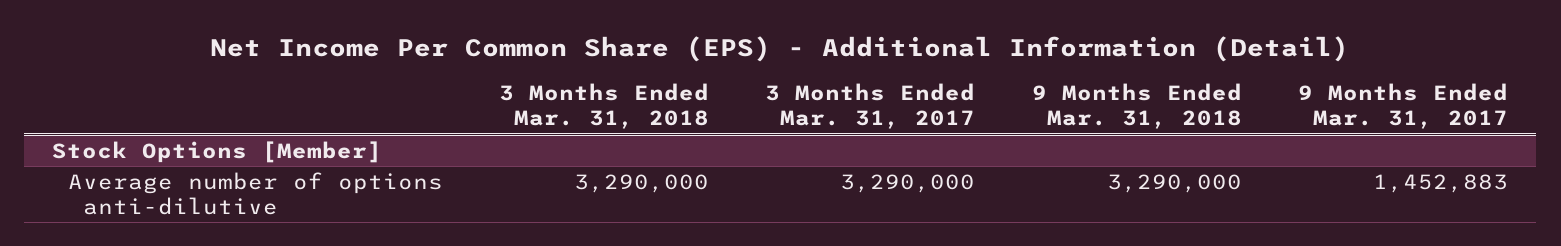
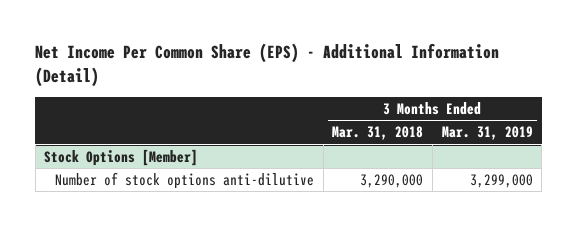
[765,82,976,130] 3 Months Ended Mar. 31, 2017 -> none
[1031,82,1242,130] 9 Months Ended Mar. 31, 2018 -> none
[1298,82,1509,130] 9 Months Ended Mar. 31, 2017 -> none
none -> [441,126,533,141] Mar. 31, 2019
[67,171,443,216] Average number of options anti-dilutive -> [55,171,315,189] Number of stock options anti-dilutive

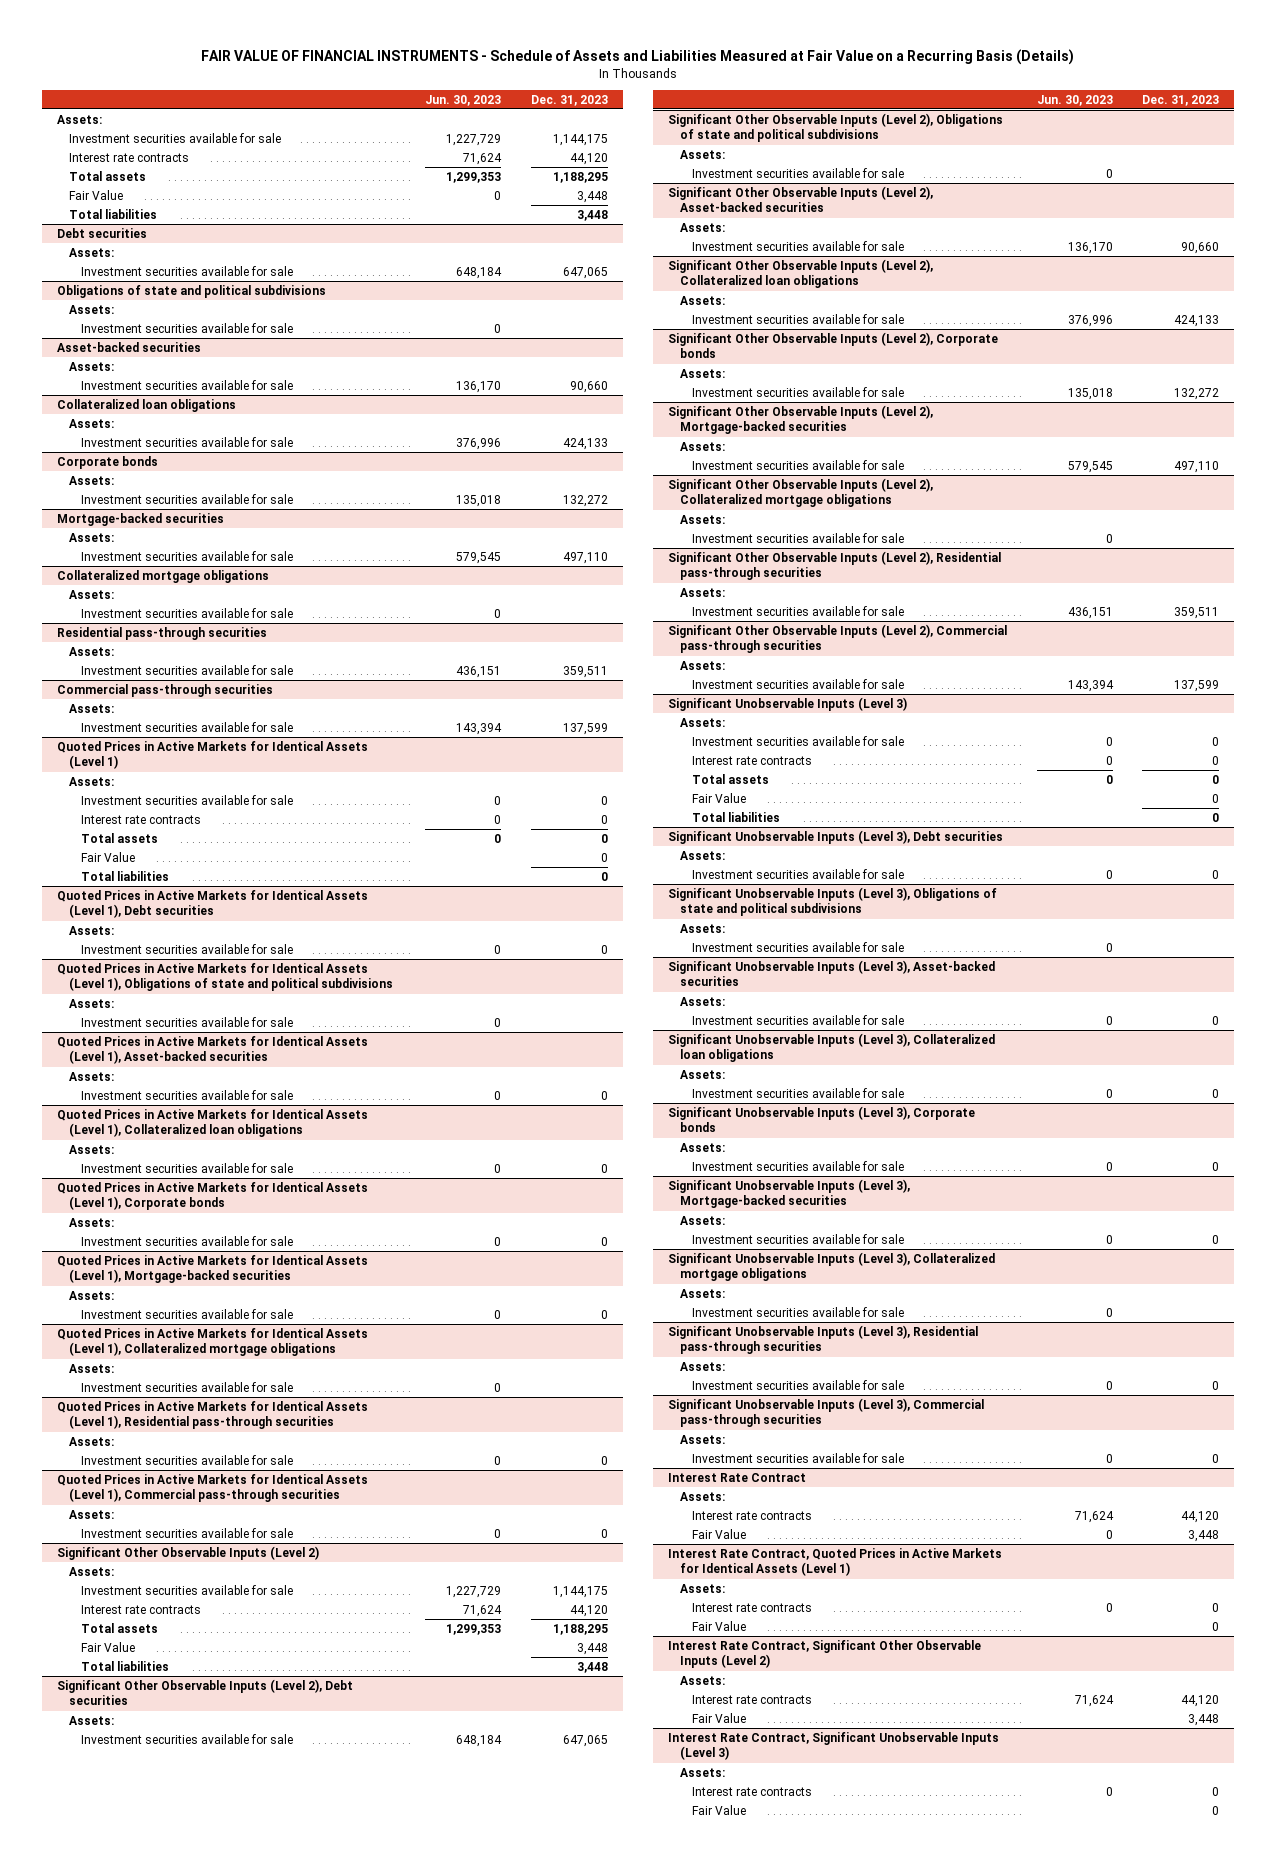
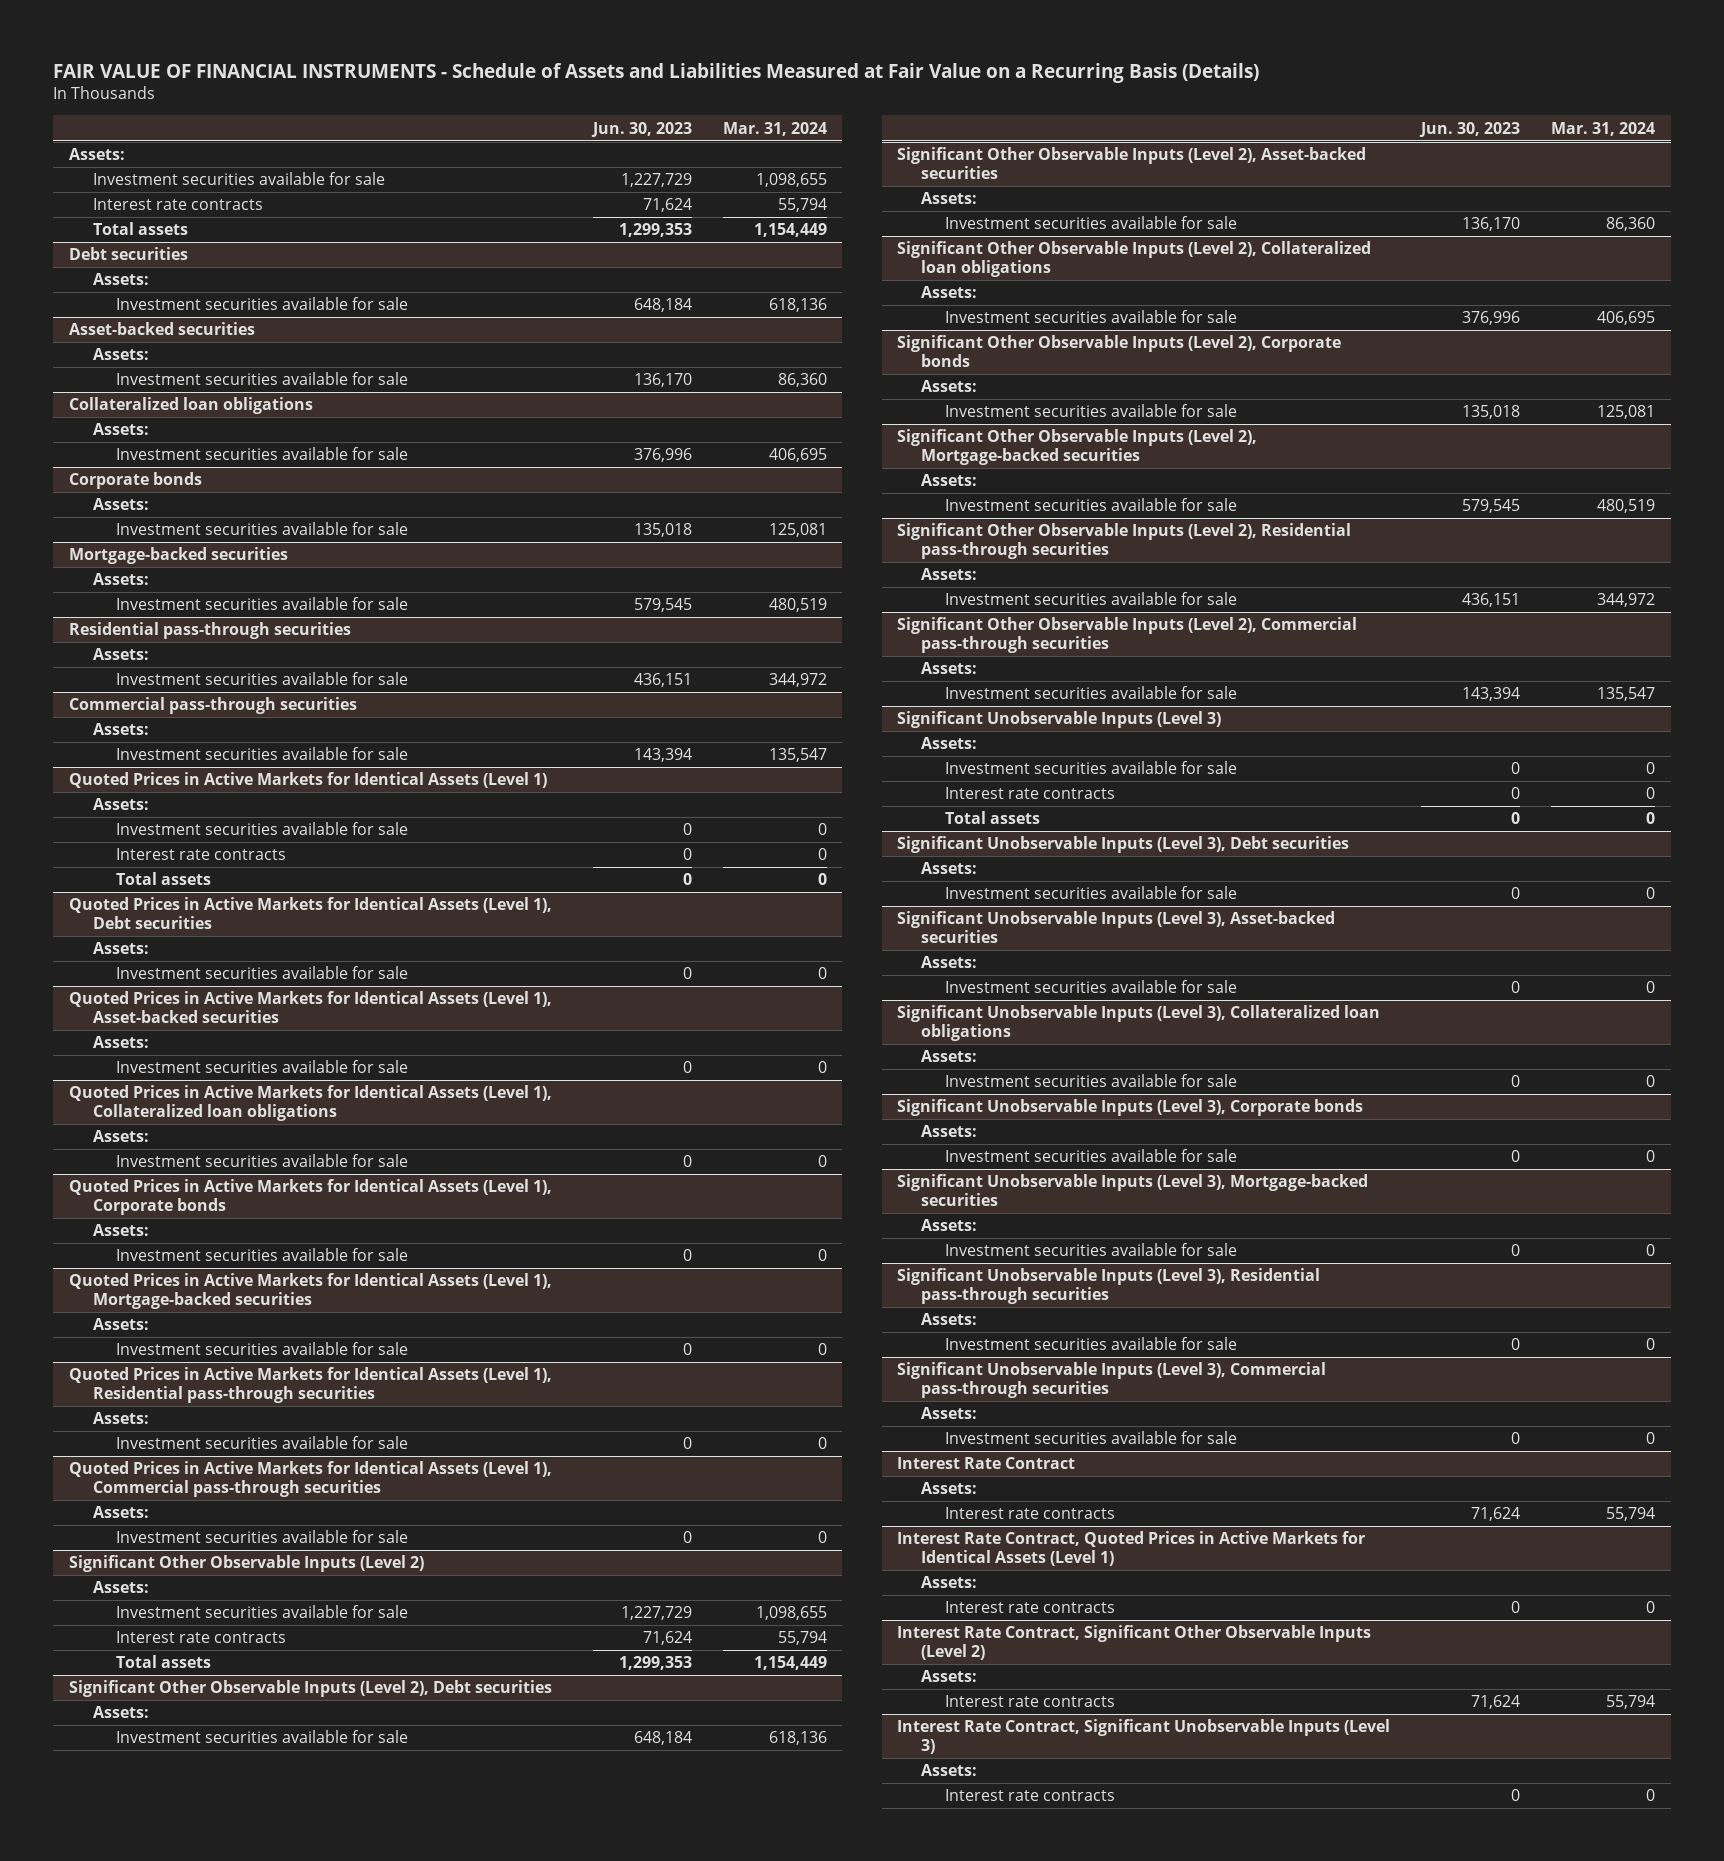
[530,94,608,106] Dec. 31, 2023 -> none
none -> [722,121,827,136] Mar. 31, 2024
[68,189,123,200] Fair Value -> none
[68,208,157,219] Total liabilities -> none
[56,284,326,298] Obligations of state and political subdivisions -> none
[68,304,114,314] Assets: -> none
[80,322,293,333] Investment securities available for sale -> none
[56,569,269,583] Collateralized mortgage obligations -> none
[68,589,114,599] Assets: -> none
[80,607,293,618] Investment securities available for sale -> none
[80,851,135,862] Fair Value -> none
[80,870,169,881] Total liabilities -> none
[56,962,393,992] Quoted Prices in Active Markets for Identical Assets (Level 1), Obligations of state and political subdivisions -> none
[68,998,114,1008] Assets: -> none
[80,1016,293,1027] Investment securities available for sale -> none
[56,1327,368,1357] Quoted Prices in Active Markets for Identical Assets (Level 1), Collateralized mortgage obligations -> none
[68,1363,114,1373] Assets: -> none
[80,1381,293,1392] Investment securities available for sale -> none
[80,1641,135,1652] Fair Value -> none
[80,1660,169,1671] Total liabilities -> none
[668,112,1004,143] Significant Other Observable Inputs (Level 2), Obligations of state and political subdivisions -> none
[679,149,725,159] Assets: -> none
[691,167,904,178] Investment securities available for sale -> none
[668,477,934,508] Significant Other Observable Inputs (Level 2), Collateralized mortgage obligations -> none
[679,514,725,524] Assets: -> none
[691,532,904,543] Investment securities available for sale -> none
[691,792,746,803] Fair Value -> none
[691,811,780,822] Total liabilities -> none
[668,886,998,917] Significant Unobservable Inputs (Level 3), Obligations of state and political subdivisions -> none
[679,923,725,933] Assets: -> none
[691,941,904,952] Investment securities available for sale -> none
[668,1251,996,1282] Significant Unobservable Inputs (Level 3), Collateralized mortgage obligations -> none
[679,1288,725,1298] Assets: -> none
[691,1306,904,1317] Investment securities available for sale -> none
[691,1528,746,1539] Fair Value -> none
[691,1620,746,1631] Fair Value -> none
[691,1712,746,1723] Fair Value -> none
[691,1804,746,1815] Fair Value -> none

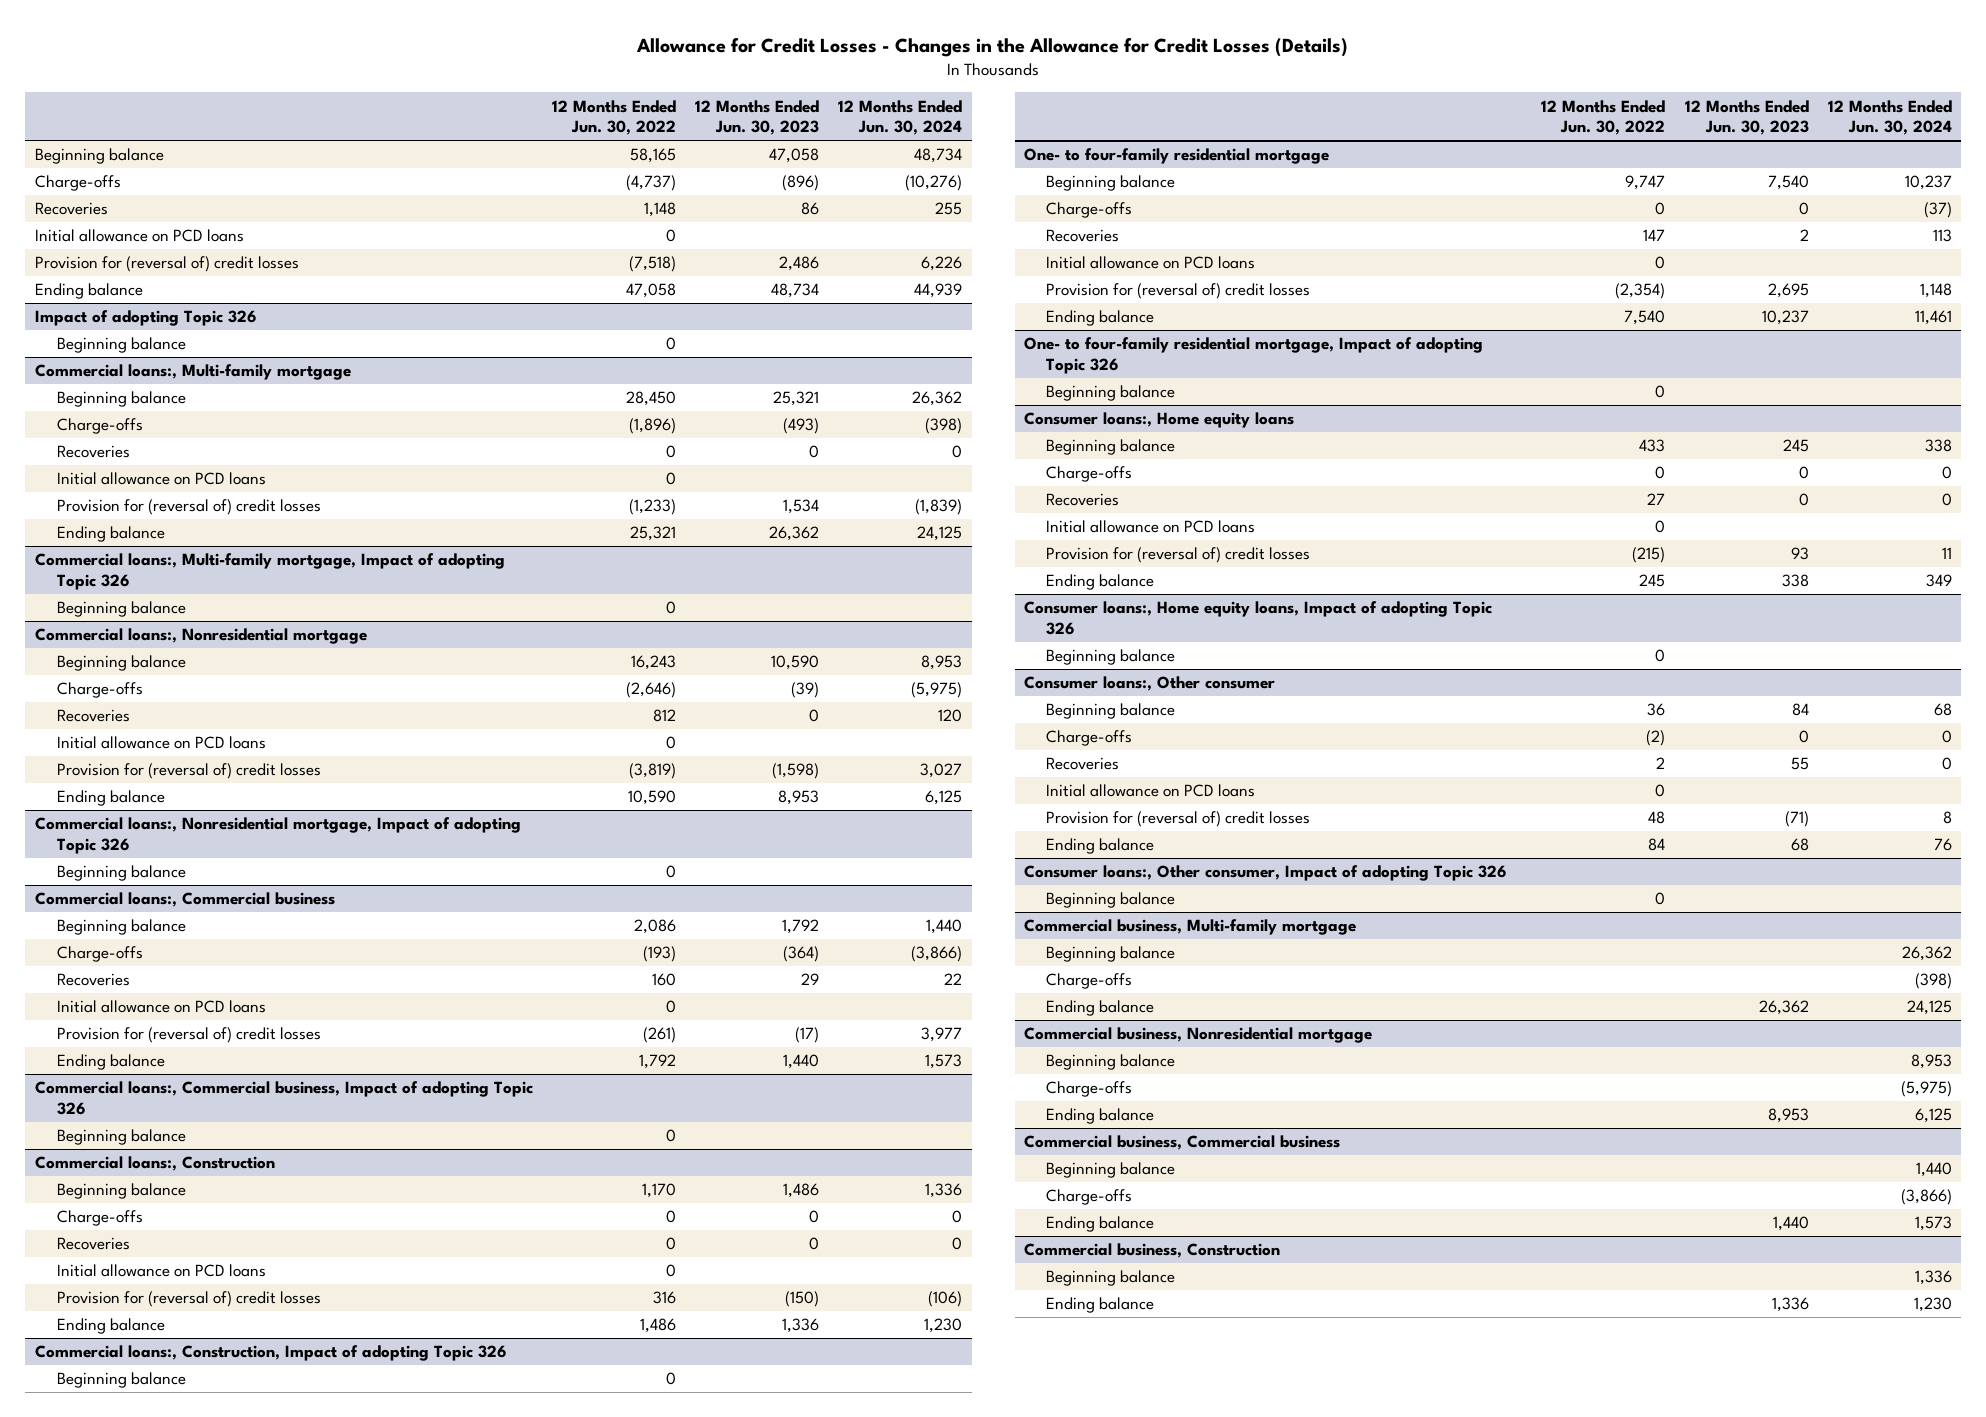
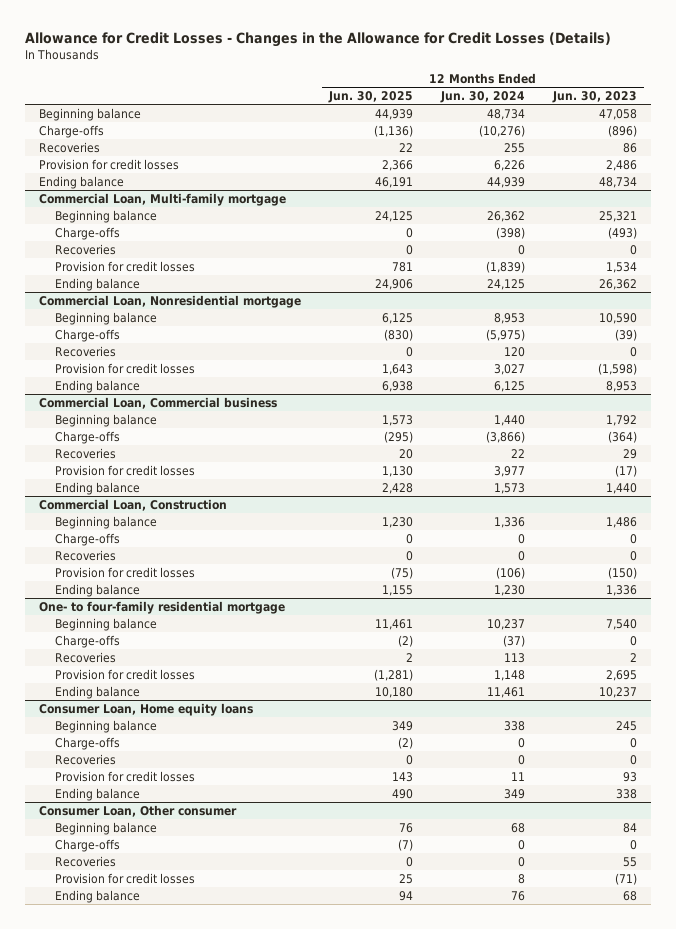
[551,99,676,136] 12 Months Ended Jun. 30, 2022 -> none
none -> [327,91,413,104] Jun. 30, 2025
[34,229,244,243] Initial allowance on PCD loans -> none
[34,256,299,273] Provision for (reversal of) credit losses -> [38,158,179,170] Provision for credit losses
[34,310,257,327] Impact of adopting Topic 326 -> none
[56,337,186,354] Beginning balance -> none
[34,364,351,381] Commercial loans:, Multi-family mortgage -> [38,192,286,206] Commercial Loan, Multi-family mortgage
[56,472,266,486] Initial allowance on PCD loans -> none
[56,499,321,516] Provision for (reversal of) credit losses -> [54,260,195,272] Provision for credit losses
[34,553,505,590] Commercial loans:, Multi-family mortgage, Impact of adopting Topic 326 -> none
[56,601,186,618] Beginning balance -> none
[34,628,367,645] Commercial loans:, Nonresidential mortgage -> [38,294,301,308] Commercial Loan, Nonresidential mortgage
[56,736,266,750] Initial allowance on PCD loans -> none
[56,763,321,780] Provision for (reversal of) credit losses -> [54,362,195,374] Provision for credit losses
[34,817,521,854] Commercial loans:, Nonresidential mortgage, Impact of adopting Topic 326 -> none
[56,865,186,882] Beginning balance -> none
[34,892,335,908] Commercial loans:, Commercial business -> [38,396,277,409] Commercial Loan, Commercial business
[56,1000,266,1014] Initial allowance on PCD loans -> none
[56,1027,321,1044] Provision for (reversal of) credit losses -> [54,464,195,476] Provision for credit losses
[34,1081,533,1115] Commercial loans:, Commercial business, Impact of adopting Topic 326 -> none
[56,1129,186,1146] Beginning balance -> none
[34,1156,275,1172] Commercial loans:, Construction -> [38,498,227,511] Commercial Loan, Construction
[56,1264,266,1278] Initial allowance on PCD loans -> none
[56,1291,321,1308] Provision for (reversal of) credit losses -> [54,566,195,578] Provision for credit losses
[34,1345,507,1362] Commercial loans:, Construction, Impact of adopting Topic 326 -> none
[56,1372,186,1389] Beginning balance -> none
[1046,256,1256,270] Initial allowance on PCD loans -> none
[1046,283,1311,300] Provision for (reversal of) credit losses -> [54,668,195,680] Provision for credit losses
[1024,337,1484,374] One- to four-family residential mortgage, Impact of adopting Topic 326 -> none
[1046,385,1176,402] Beginning balance -> none
[1024,412,1295,429] Consumer loans:, Home equity loans -> [38,702,253,716] Consumer Loan, Home equity loans
[1046,520,1256,534] Initial allowance on PCD loans -> none
[1046,547,1311,564] Provision for (reversal of) credit losses -> [54,770,195,782] Provision for credit losses
[1024,601,1493,635] Consumer loans:, Home equity loans, Impact of adopting Topic 326 -> none
[1046,649,1176,666] Beginning balance -> none
[1024,676,1276,692] Consumer loans:, Other consumer -> [38,804,237,817] Consumer Loan, Other consumer
[1046,784,1256,798] Initial allowance on PCD loans -> none
[1046,811,1311,828] Provision for (reversal of) credit losses -> [54,872,195,884] Provision for credit losses
[1024,865,1508,882] Consumer loans:, Other consumer, Impact of adopting Topic 326 -> none
[1046,892,1176,909] Beginning balance -> none
[1024,919,1357,936] Commercial business, Multi-family mortgage -> none
[1046,946,1176,963] Beginning balance -> none
[1046,973,1133,990] Charge-offs -> none
[1046,1000,1155,1017] Ending balance -> none
[1024,1027,1373,1044] Commercial business, Nonresidential mortgage -> none
[1046,1054,1176,1071] Beginning balance -> none
[1046,1081,1133,1098] Charge-offs -> none
[1046,1108,1155,1125] Ending balance -> none
[1024,1135,1341,1151] Commercial business, Commercial business -> none
[1046,1162,1176,1179] Beginning balance -> none
[1046,1189,1133,1206] Charge-offs -> none
[1046,1216,1155,1233] Ending balance -> none
[1024,1243,1281,1259] Commercial business, Construction -> none
[1046,1270,1176,1287] Beginning balance -> none
[1046,1297,1155,1314] Ending balance -> none

